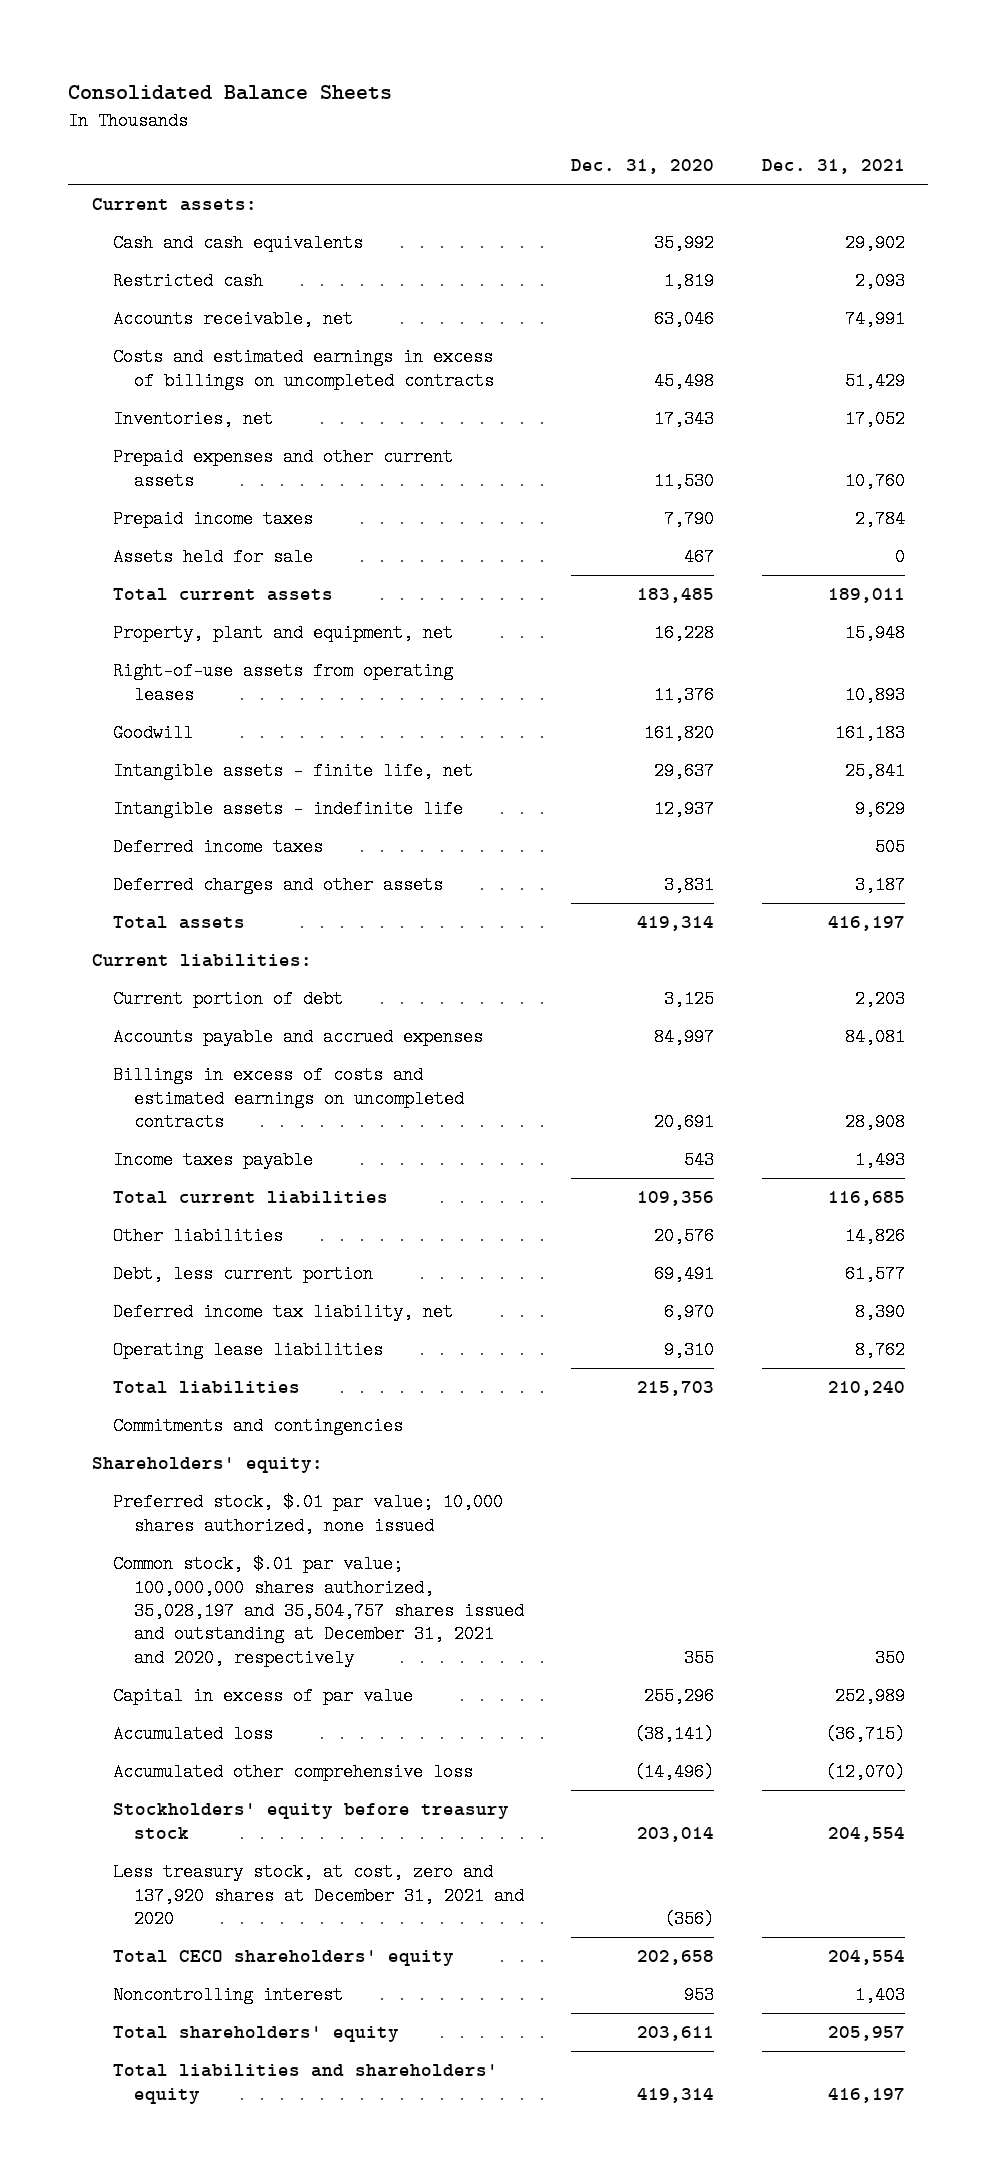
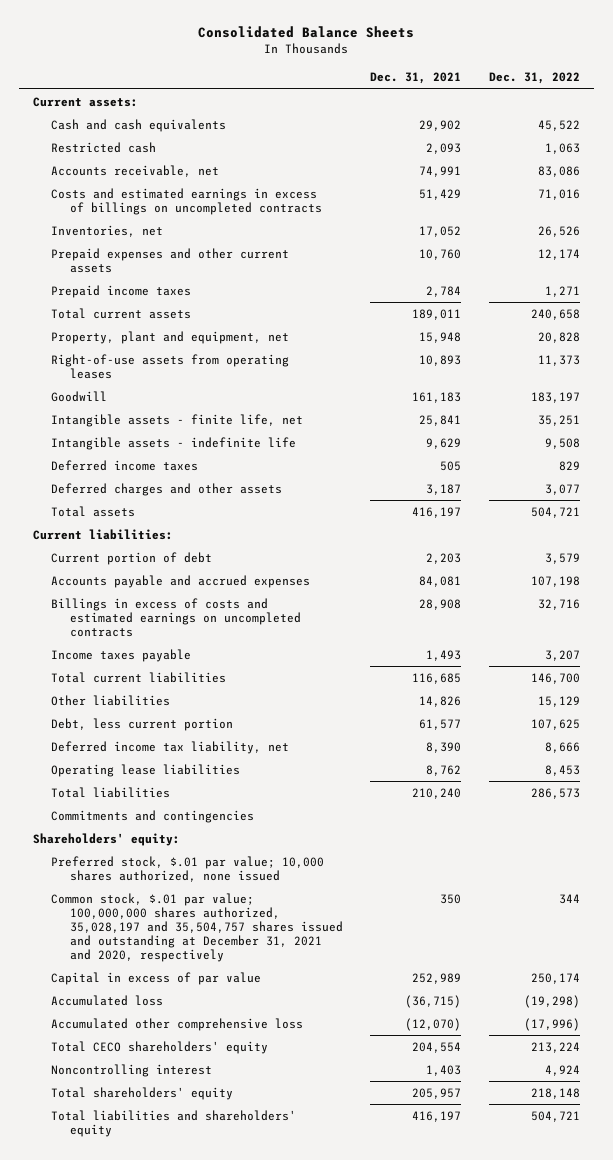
[571,159,715,175] Dec. 31, 2020 -> none
none -> [489,72,581,85] Dec. 31, 2022
[112,548,313,567] Assets held for sale -> none
[112,1803,509,1839] Stockholders' equity before treasury stock -> none
[112,1863,524,1929] Less treasury stock, at cost, zero and 137,920 shares at December 31, 2021 and 2020 -> none

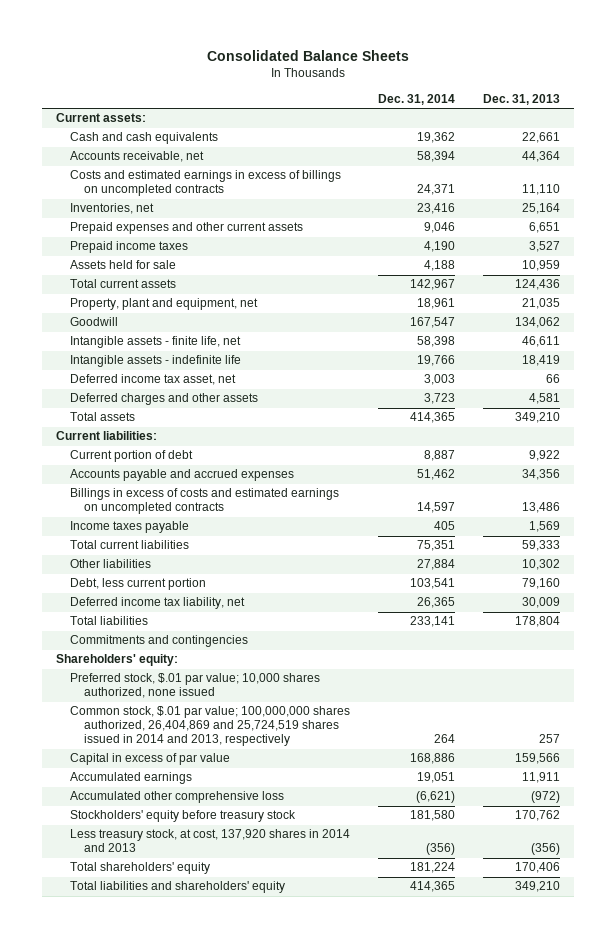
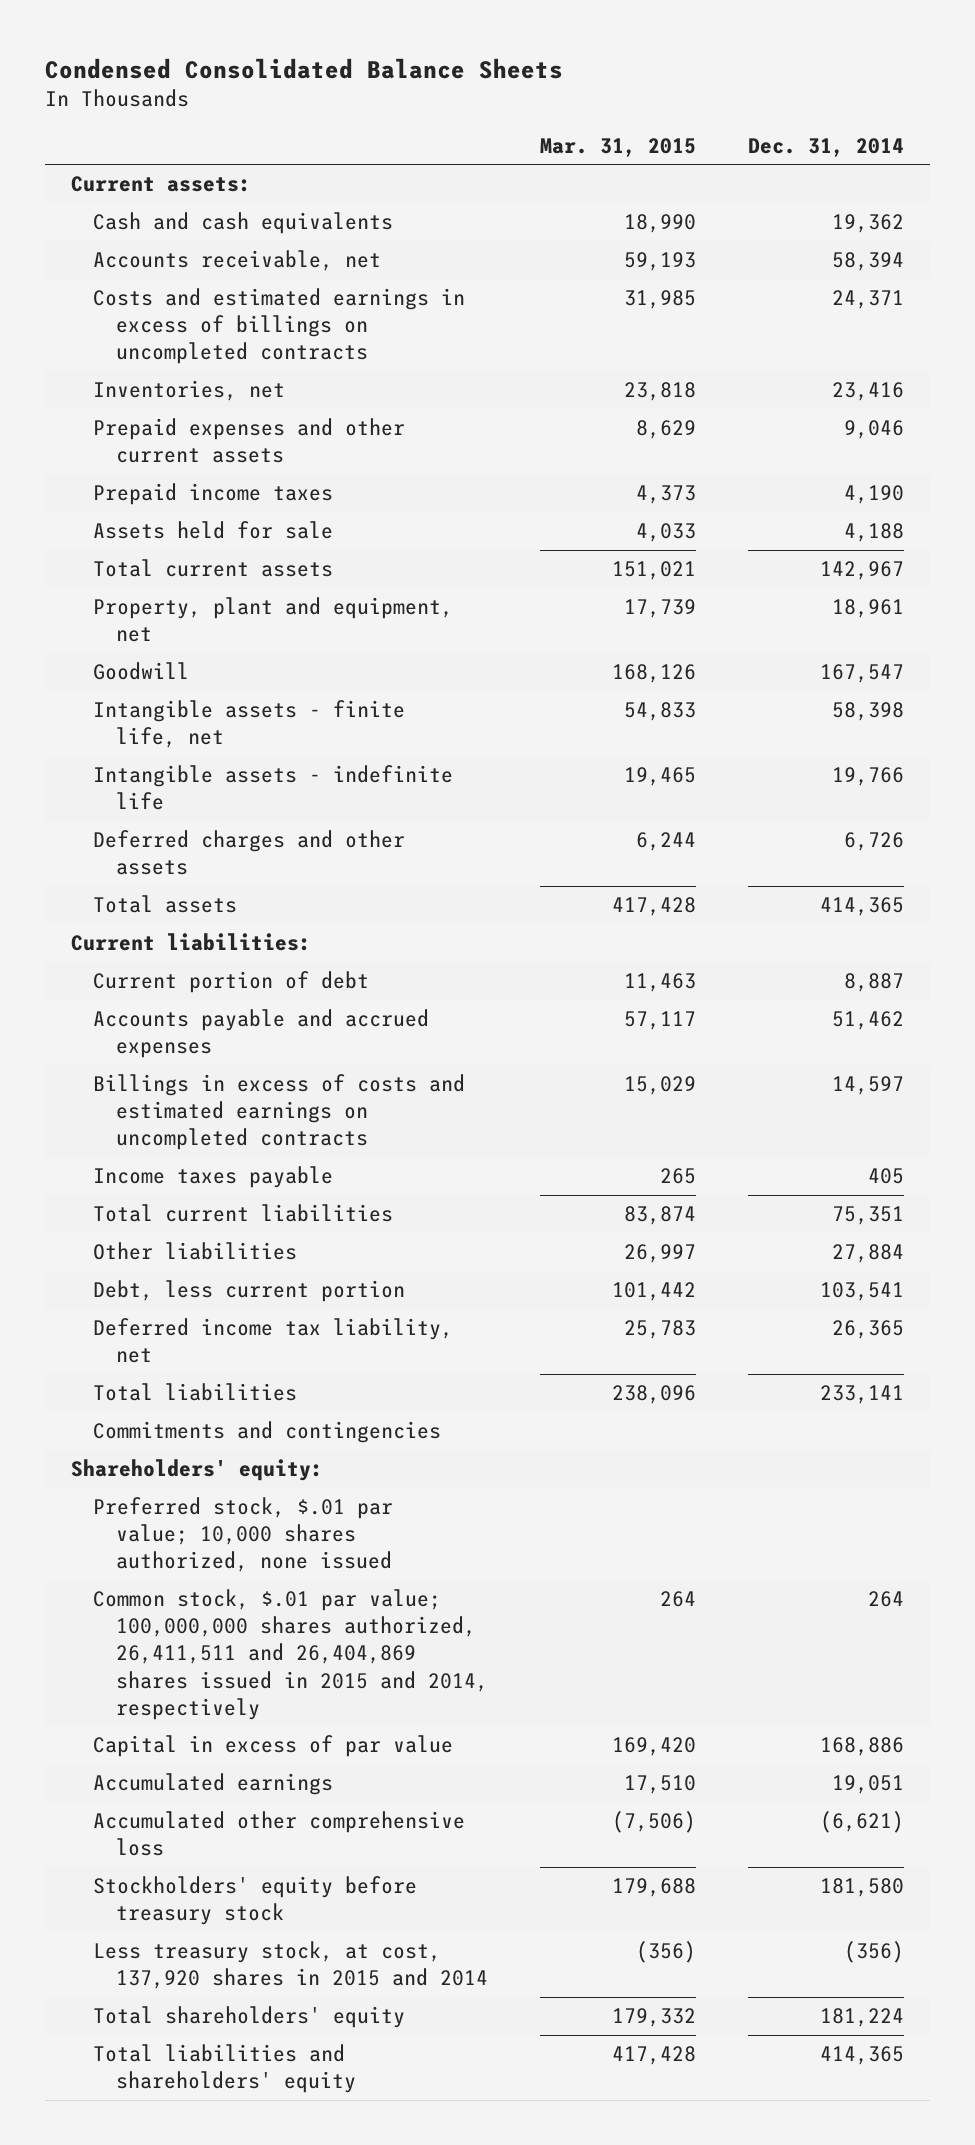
[206,49,409,61] Consolidated Balance Sheets -> [45,57,564,79] Condensed Consolidated Balance Sheets
[482,94,560,106] Dec. 31, 2013 -> none
none -> [539,137,696,157] Mar. 31, 2015
[70,374,237,386] Deferred income tax asset, net -> none
[423,393,455,405] 3,723 -> [843,832,904,852] 6,726
[70,706,351,747] Common stock, $.01 par value; 100,000,000 shares authorized, 26,404,869 and 25,724,519 shares issued in 2014 and 2013, respectively -> [93,1589,488,1720] Common stock, $.01 par value; 100,000,000 shares authorized, 26,411,511 and 26,404,869 shares issued in 2015 and 2014, respectively
[70,829,351,853] Less treasury stock, at cost, 137,920 shares in 2014 and 2013 -> [93,1941,488,1990] Less treasury stock, at cost, 137,920 shares in 2015 and 2014

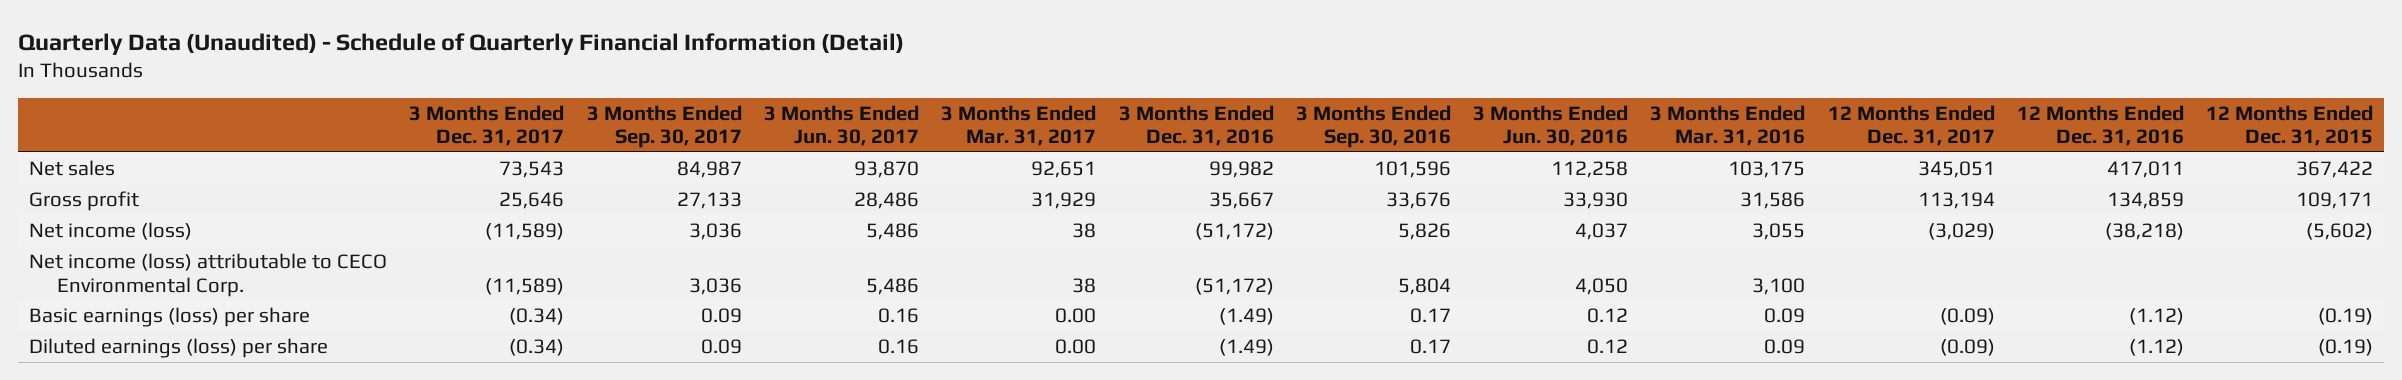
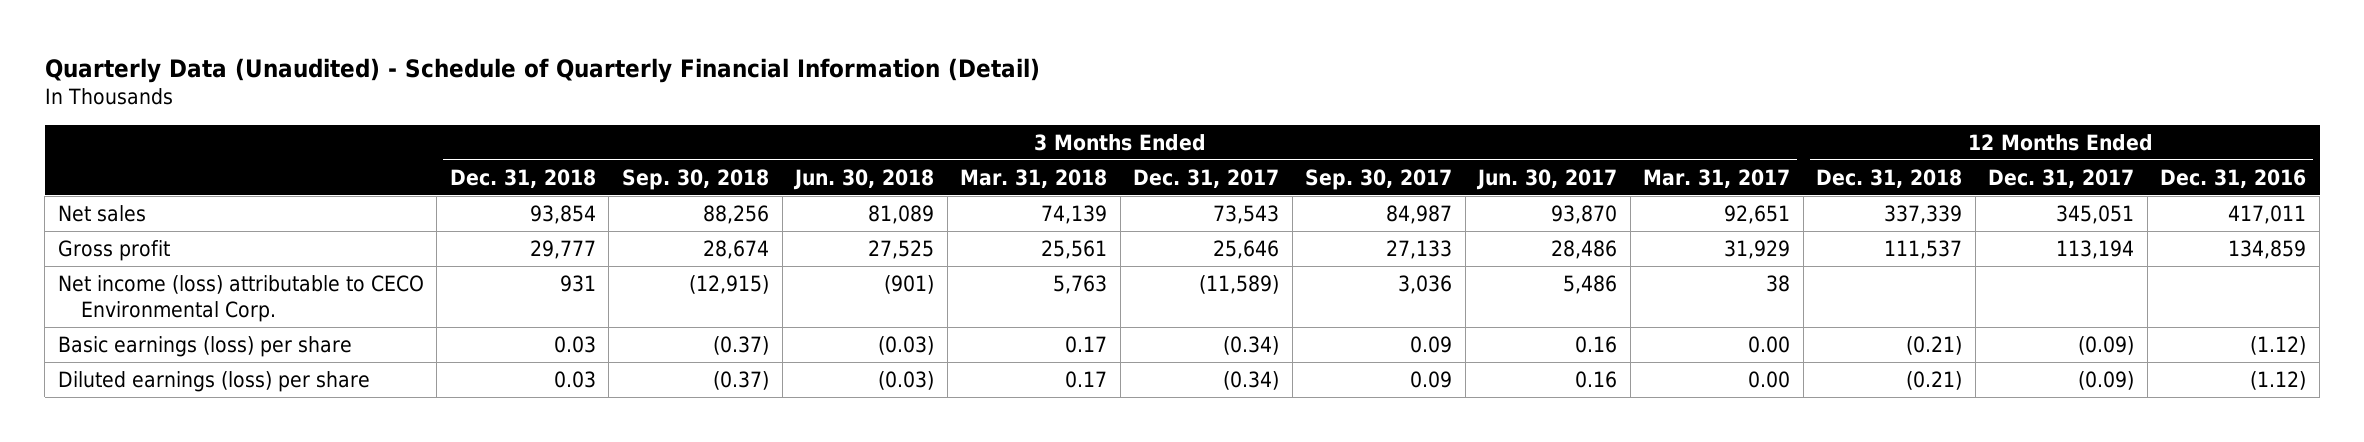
[1118,104,1274,147] 3 Months Ended Dec. 31, 2016 -> none
[1295,104,1451,149] 3 Months Ended Sep. 30, 2016 -> none
[1473,104,1629,147] 3 Months Ended Jun. 30, 2016 -> none
[1650,104,1806,147] 3 Months Ended Mar. 31, 2016 -> none
[2206,104,2374,147] 12 Months Ended Dec. 31, 2015 -> none
none -> [449,168,596,188] Dec. 31, 2018
none -> [622,168,770,190] Sep. 30, 2018
none -> [793,168,935,190] Jun. 30, 2018
none -> [960,168,1108,188] Mar. 31, 2018
none -> [1816,168,1963,188] Dec. 31, 2018
[29,221,193,240] Net income (loss) -> none

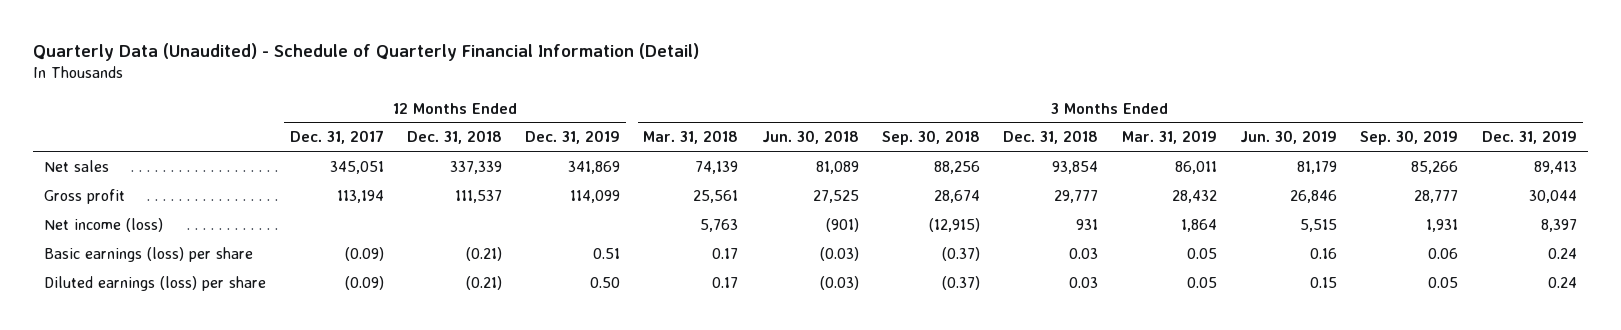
[1133,168,1280,188] Dec. 31, 2017 -> none
[1305,168,1453,190] Sep. 30, 2017 -> none
[1476,168,1618,190] Jun. 30, 2017 -> none
[1643,168,1791,188] Mar. 31, 2017 -> none
[2160,168,2307,188] Dec. 31, 2016 -> none
none -> [525,130,621,145] Dec. 31, 2019
none -> [1121,130,1217,145] Mar. 31, 2019
none -> [1240,130,1338,145] Jun. 30, 2019
none -> [1360,130,1459,146] Sep. 30, 2019
none -> [1481,130,1577,145] Dec. 31, 2019
[57,275,424,323] Net income (loss) attributable to CECO Environmental Corp. -> [44,217,164,232] Net income (loss)

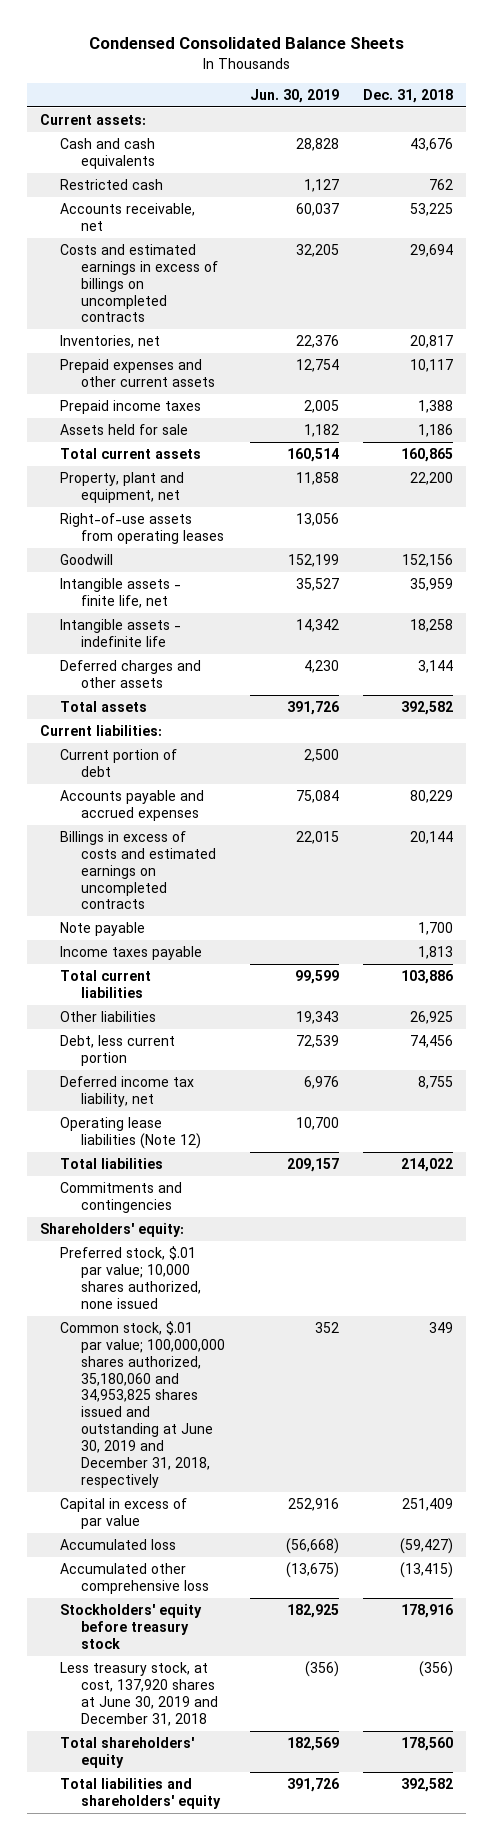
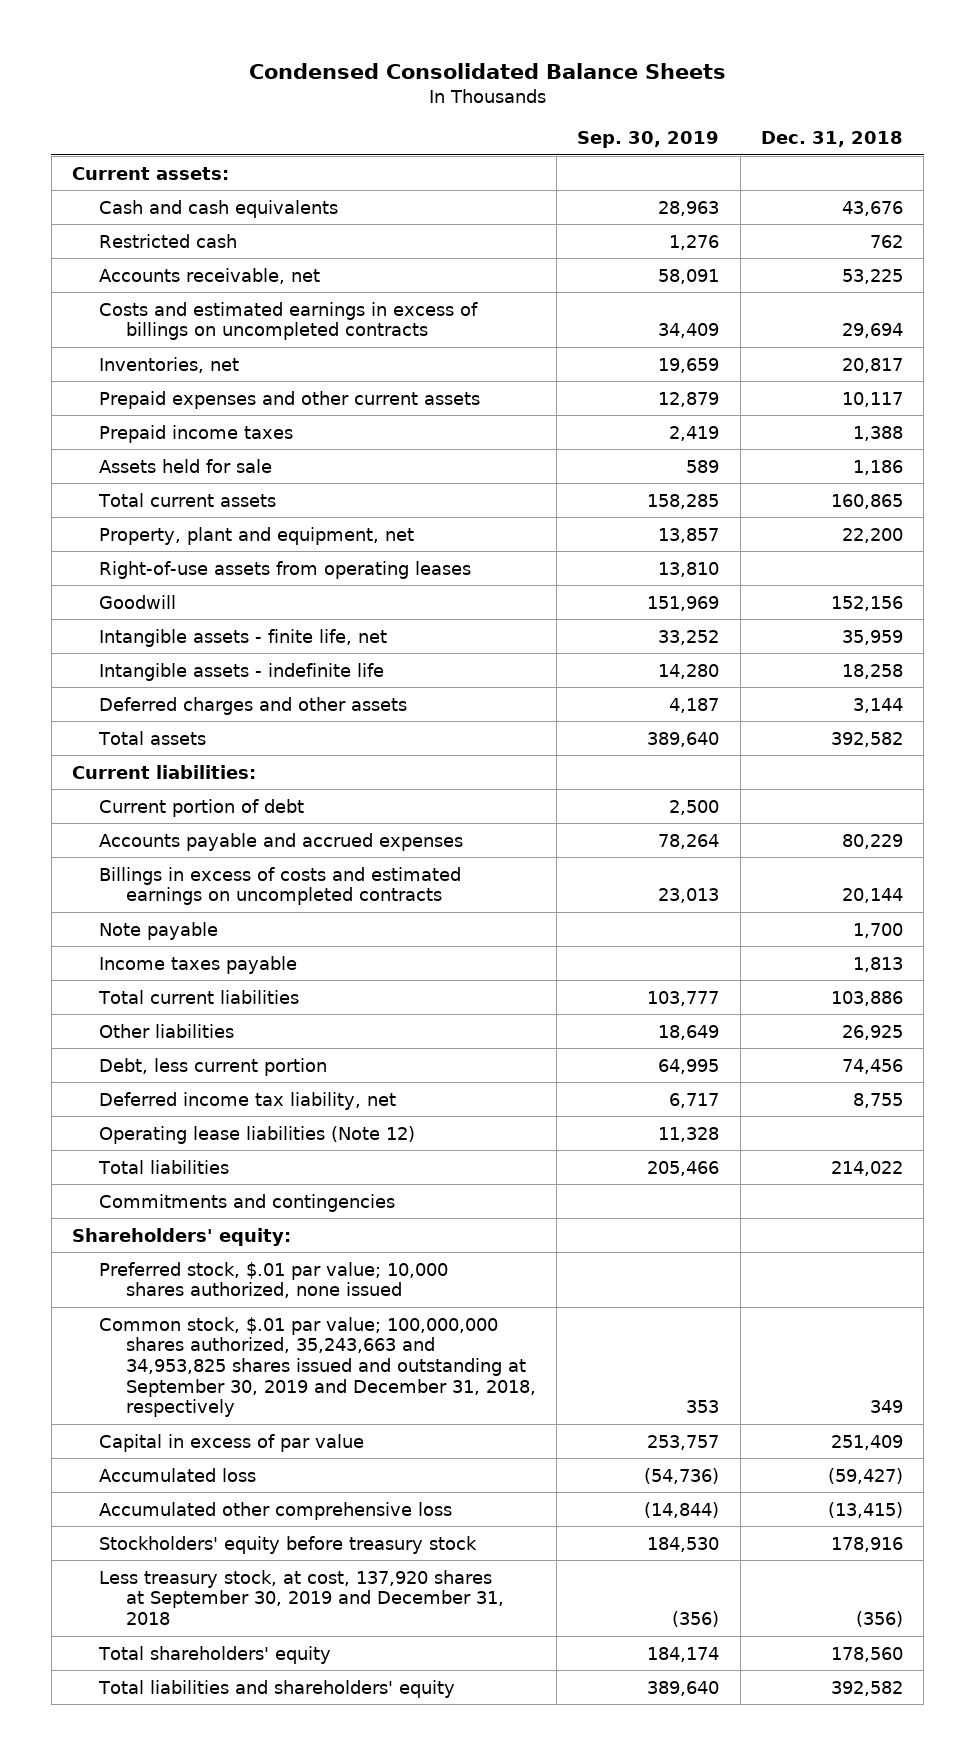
[249,88,339,103] Jun. 30, 2019 -> none
none -> [577,131,720,149] Sep. 30, 2019
[60,1321,225,1488] Common stock, $.01 par value; 100,000,000 shares authorized, 35,180,060 and 34,953,825 shares issued and outstanding at June 30, 2019 and December 31, 2018, respectively -> [98,1316,536,1418] Common stock, $.01 par value; 100,000,000 shares authorized, 35,243,663 and 34,953,825 shares issued and outstanding at September 30, 2019 and December 31, 2018, respectively
[60,1662,218,1726] Less treasury stock, at cost, 137,920 shares at June 30, 2019 and December 31, 2018 -> [98,1569,504,1625] Less treasury stock, at cost, 137,920 shares at September 30, 2019 and December 31, 2018

